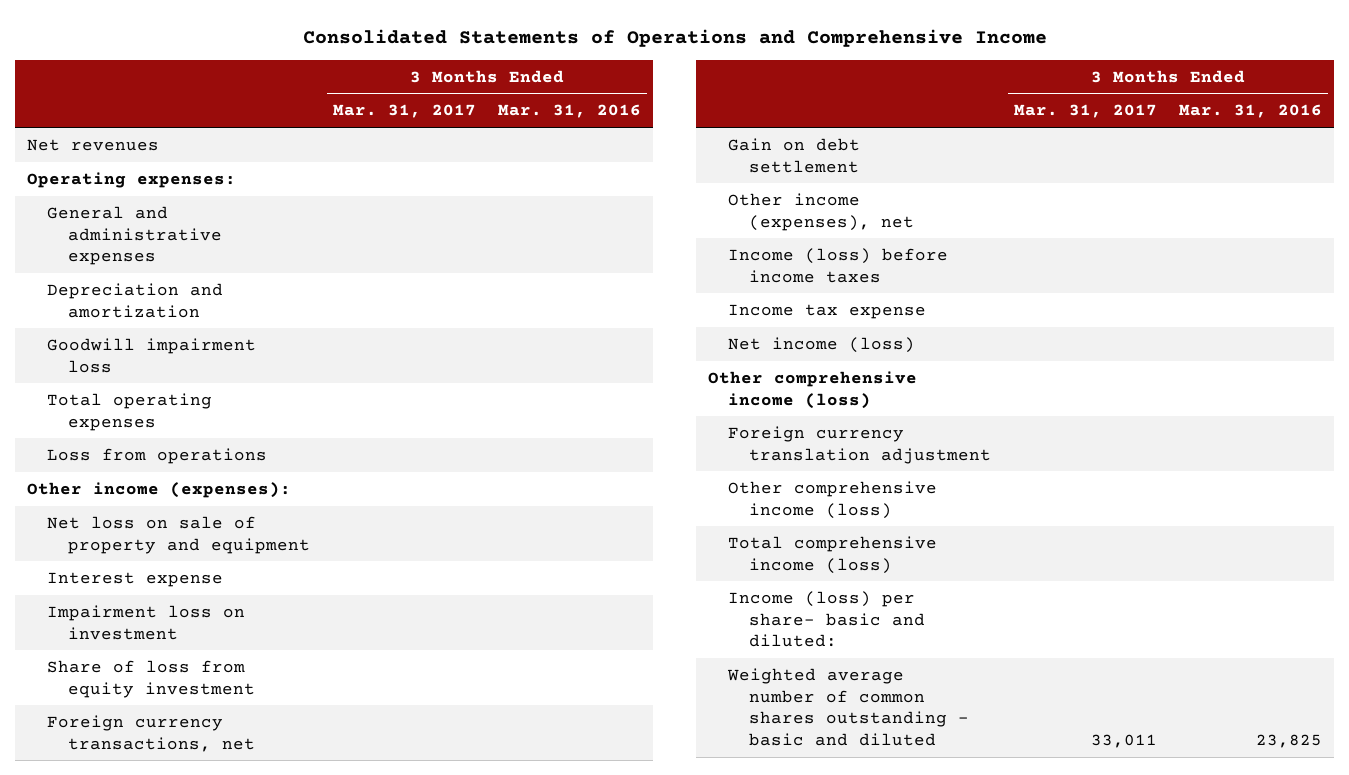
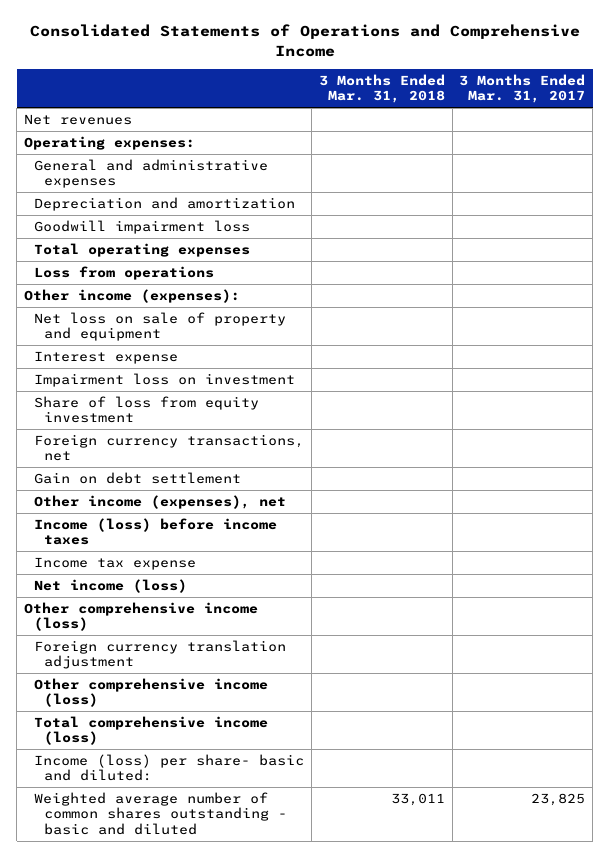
[498,104,642,119] Mar. 31, 2016 -> none
none -> [318,74,445,104] 3 Months Ended Mar. 31, 2018
[1090,734,1157,749] 33,011 -> [531,792,586,806] 23,825

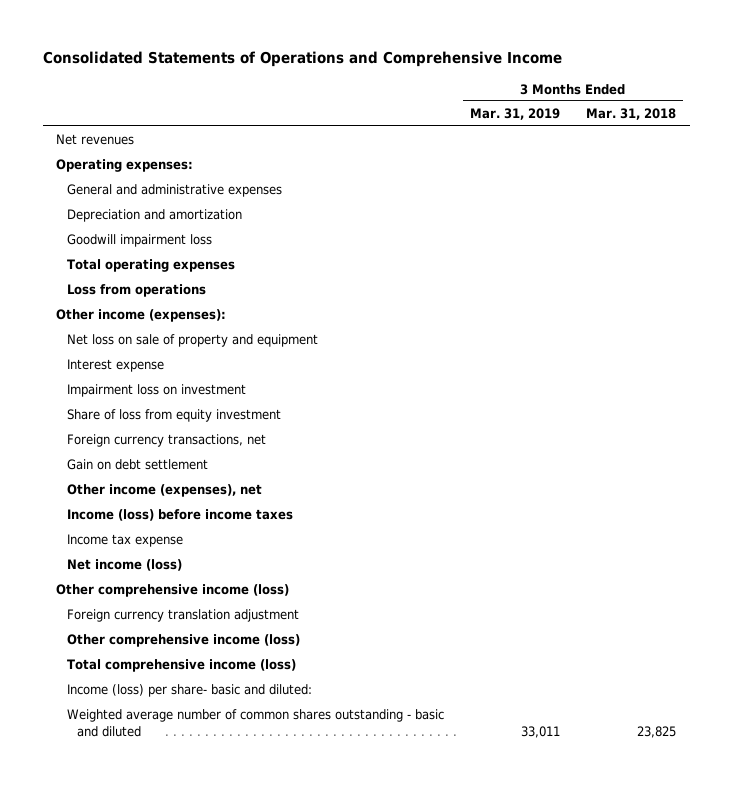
[459,74,586,104] 3 Months Ended Mar. 31, 2017 -> none
none -> [470,108,561,121] Mar. 31, 2019
[390,792,445,806] 33,011 -> [637,725,677,738] 23,825

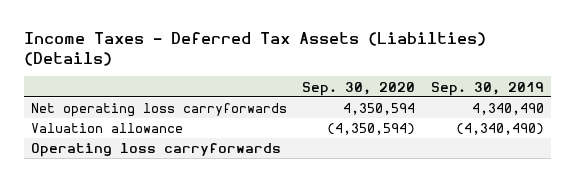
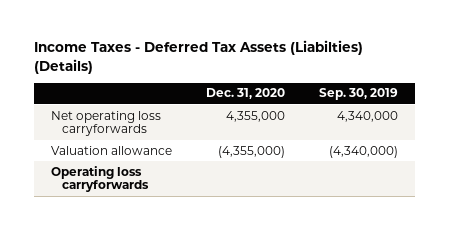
[302,81,416,96] Sep. 30, 2020 -> none
none -> [205,88,285,100] Dec. 31, 2020
[471,103,544,116] 4,340,490 -> [336,110,398,122] 4,340,000
[455,123,544,136] (4,340,490) -> [328,145,398,158] (4,340,000)

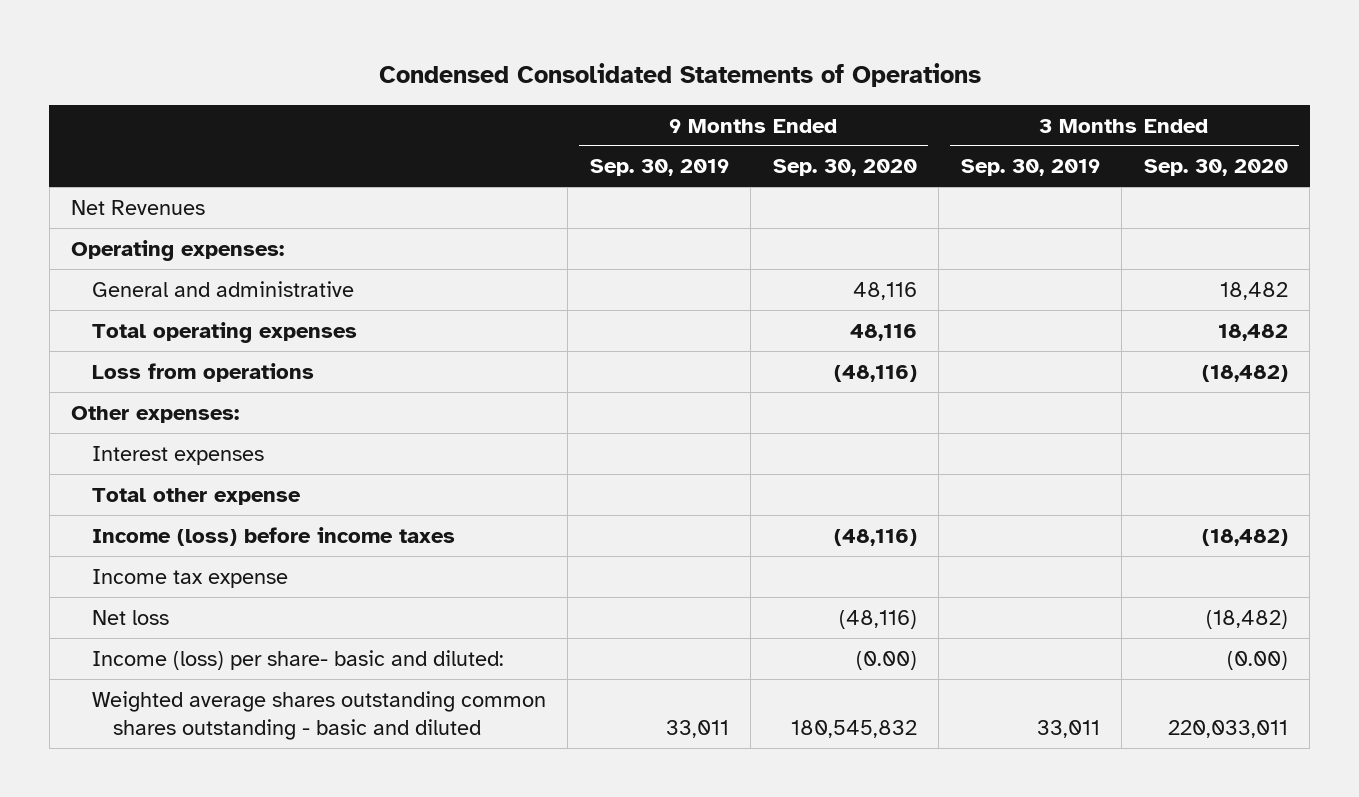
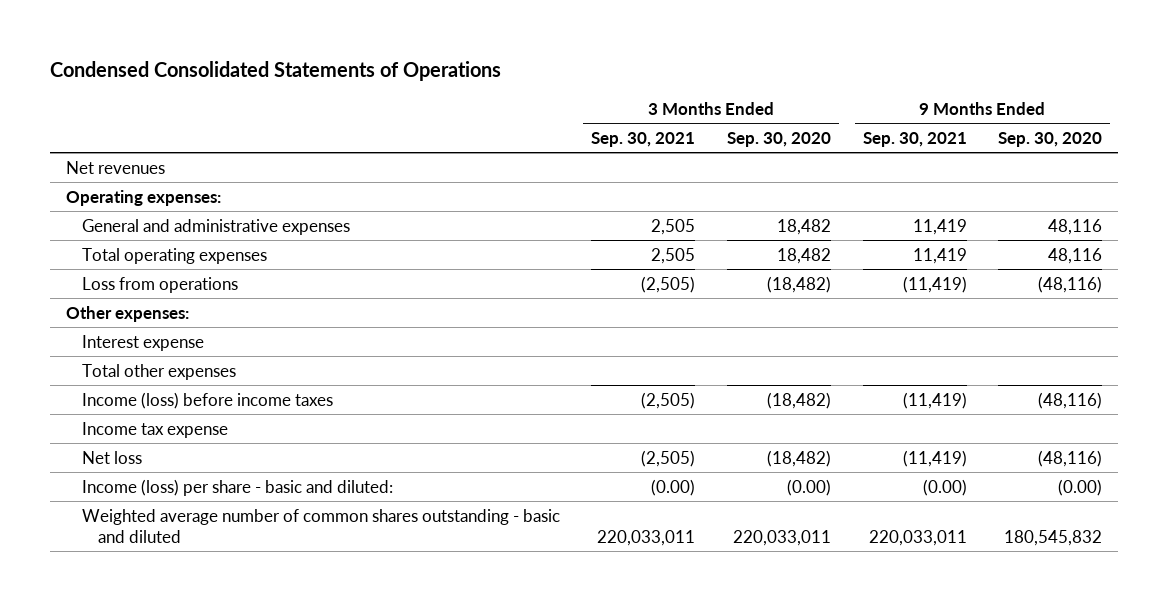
[589,159,729,177] Sep. 30, 2019 -> none
[960,159,1100,177] Sep. 30, 2019 -> none
none -> [591,131,696,147] Sep. 30, 2021
none -> [862,131,967,147] Sep. 30, 2021
[71,199,206,215] Net Revenues -> [65,160,165,174] Net revenues
[91,280,354,297] General and administrative -> [81,218,350,235] General and administrative expenses
[91,445,264,465] Interest expenses -> [81,334,204,351] Interest expense
[91,487,301,505] Total other expense -> [81,363,236,380] Total other expenses
[91,649,504,670] Income (loss) per share- basic and diluted: -> [81,478,393,496] Income (loss) per share - basic and diluted:
[91,690,546,740] Weighted average shares outstanding common shares outstanding - basic and diluted -> [81,508,560,543] Weighted average number of common shares outstanding - basic and diluted

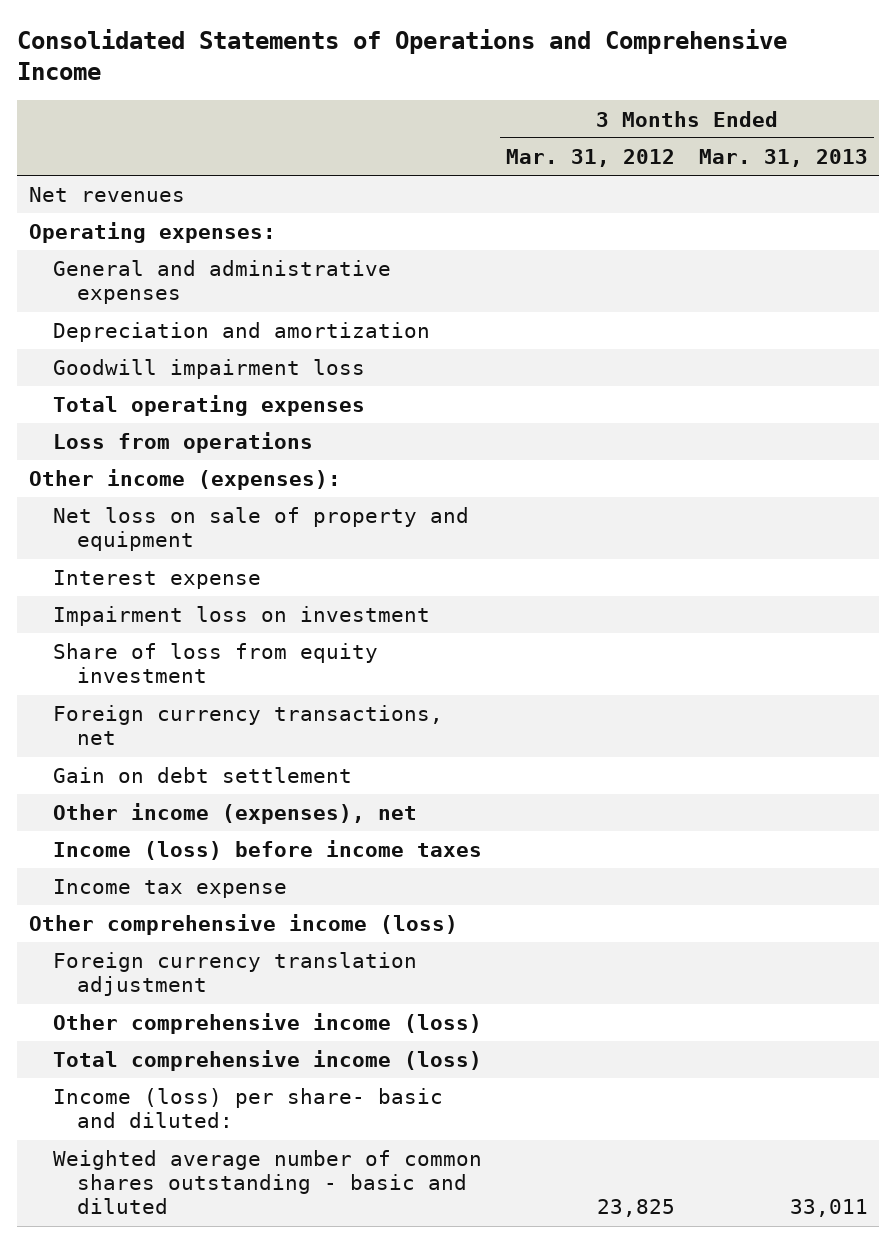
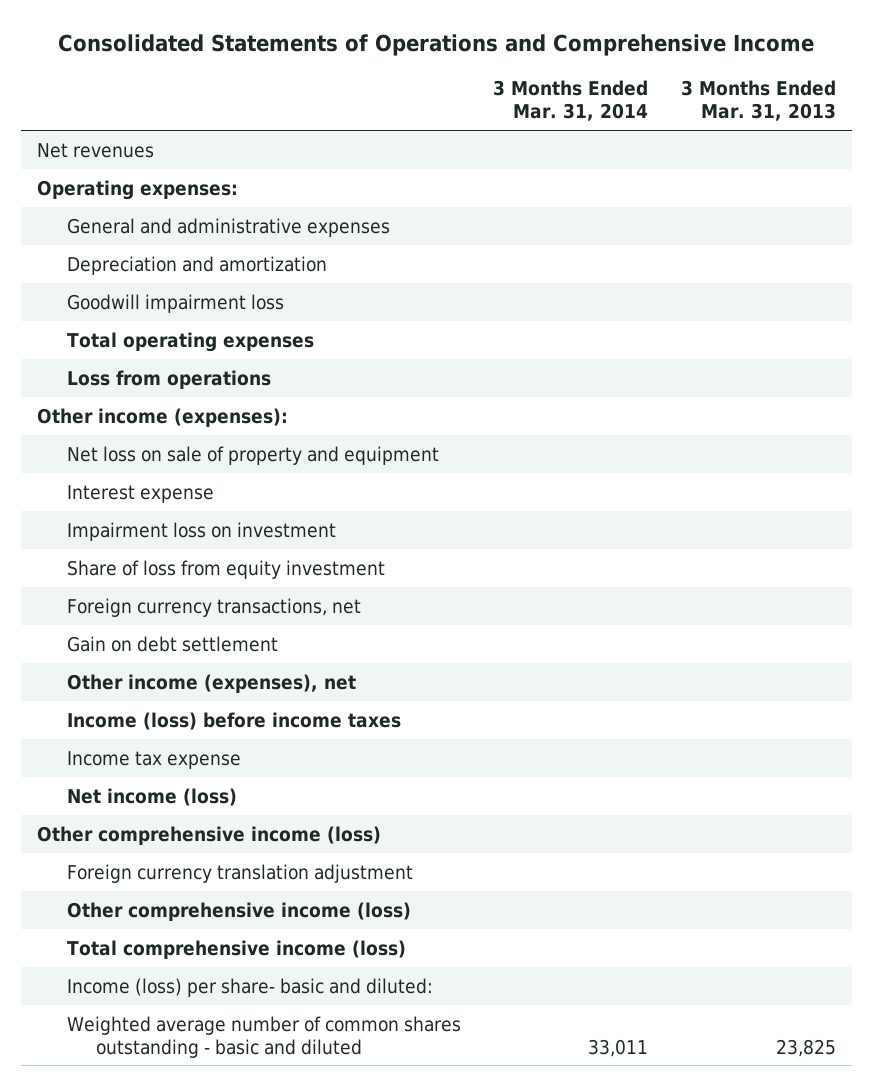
[505,148,675,167] Mar. 31, 2012 -> none
none -> [493,80,649,122] 3 Months Ended Mar. 31, 2014
none -> [66,787,237,806] Net income (loss)
[789,1199,868,1218] 33,011 -> [775,1038,836,1057] 23,825

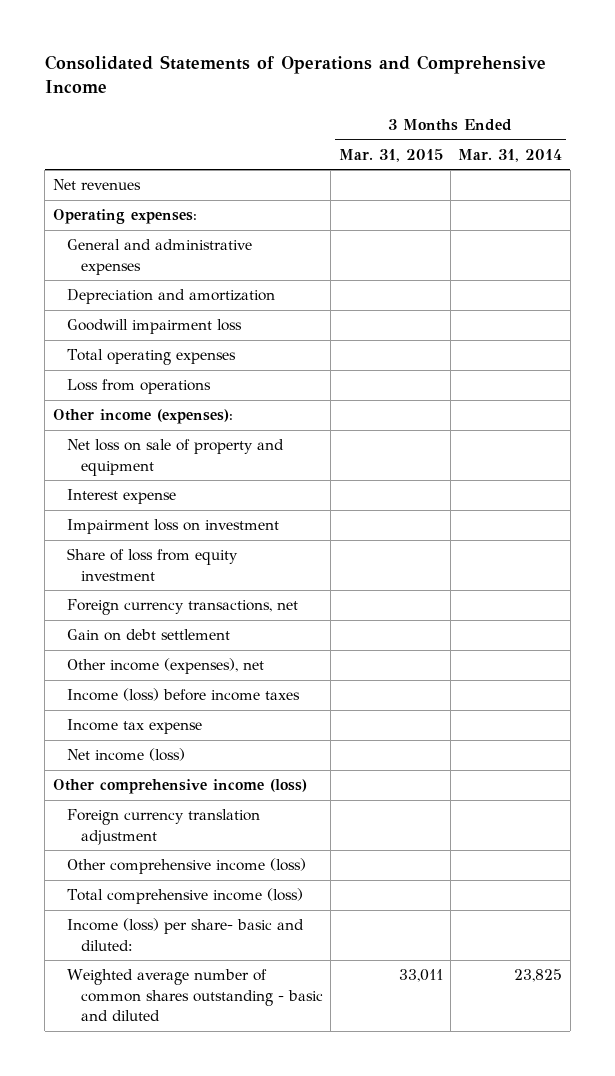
[680,80,836,122] 3 Months Ended Mar. 31, 2013 -> none
none -> [338,148,443,162] Mar. 31, 2015
[588,1038,649,1057] 33,011 -> [514,969,563,983] 23,825

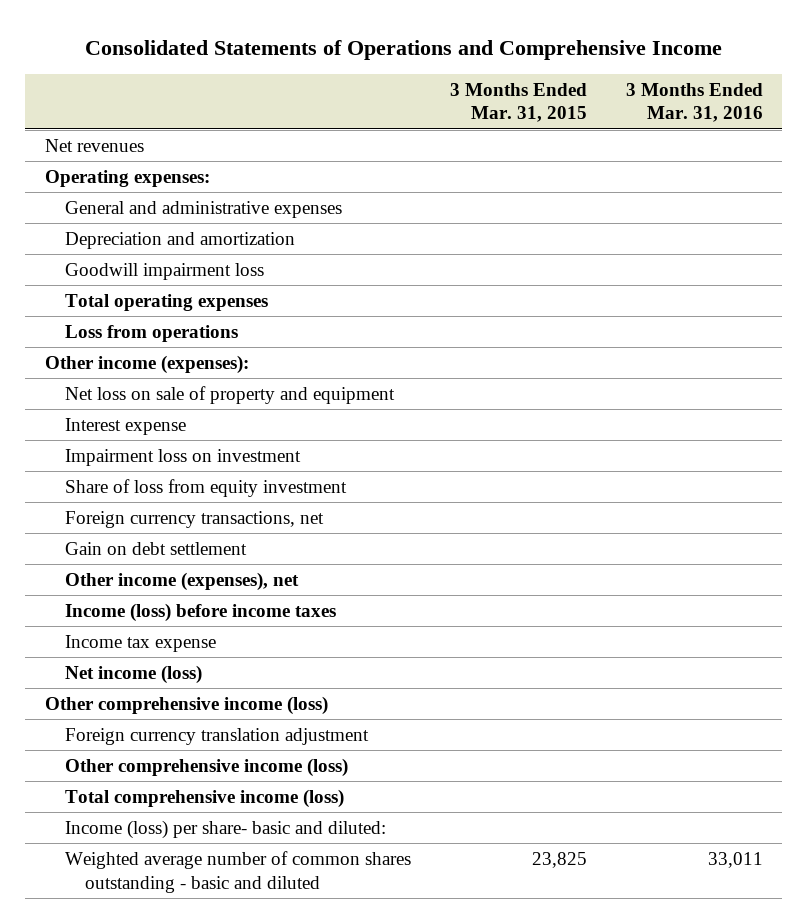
[458,148,563,162] Mar. 31, 2014 -> none
none -> [625,82,763,123] 3 Months Ended Mar. 31, 2016
[398,969,443,983] 33,011 -> [532,851,588,868] 23,825

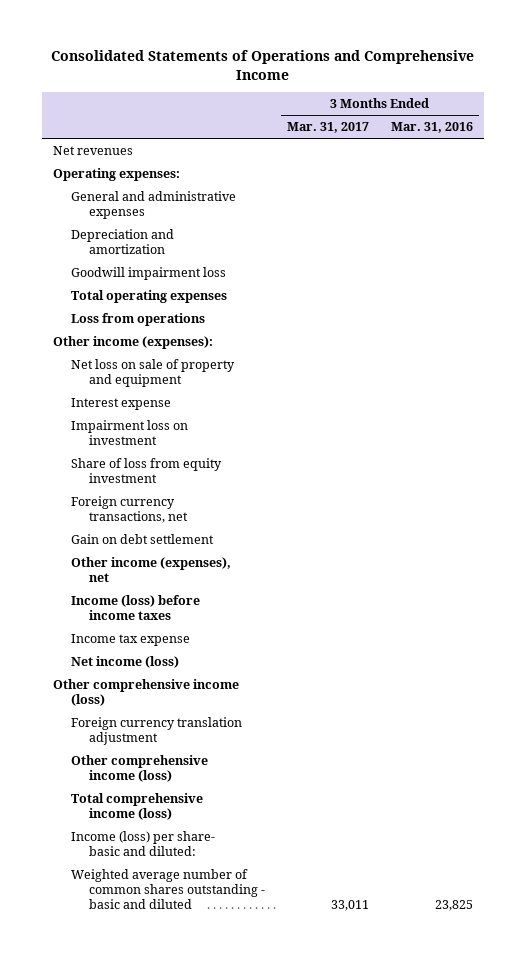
[450,82,588,123] 3 Months Ended Mar. 31, 2015 -> none
none -> [286,122,369,134] Mar. 31, 2017
[707,851,763,868] 33,011 -> [435,899,474,911] 23,825

